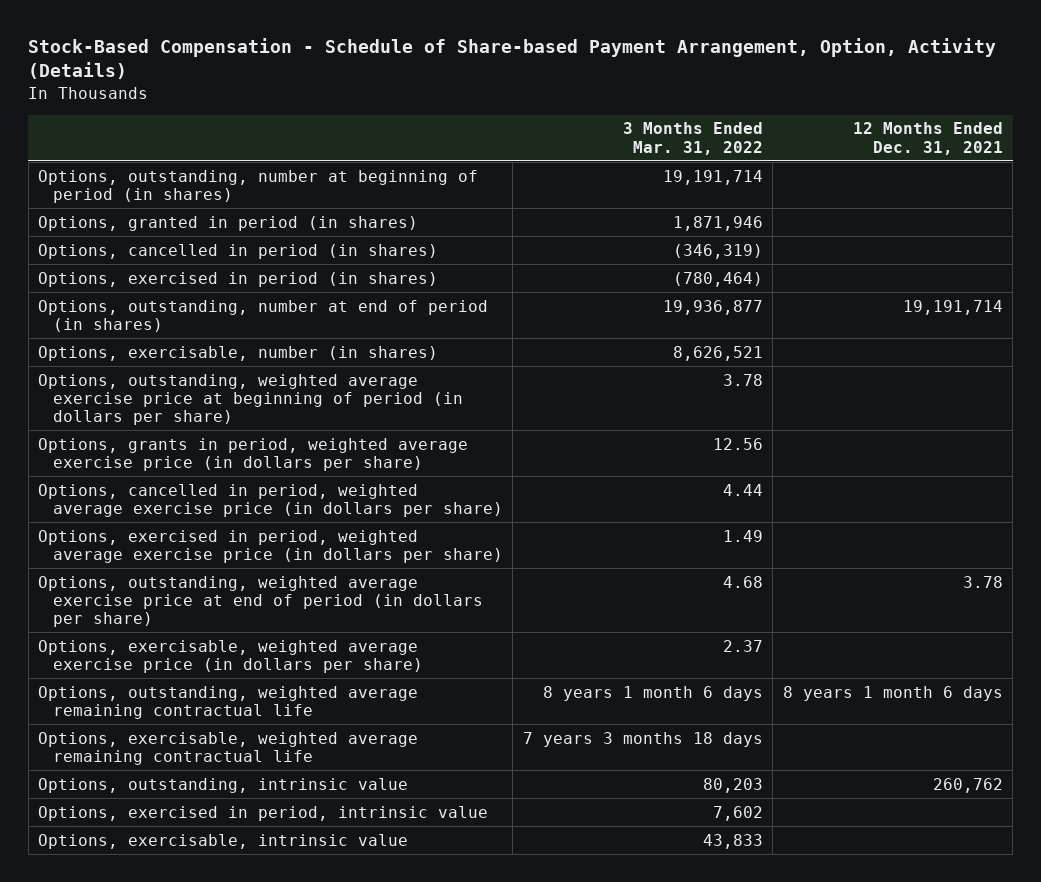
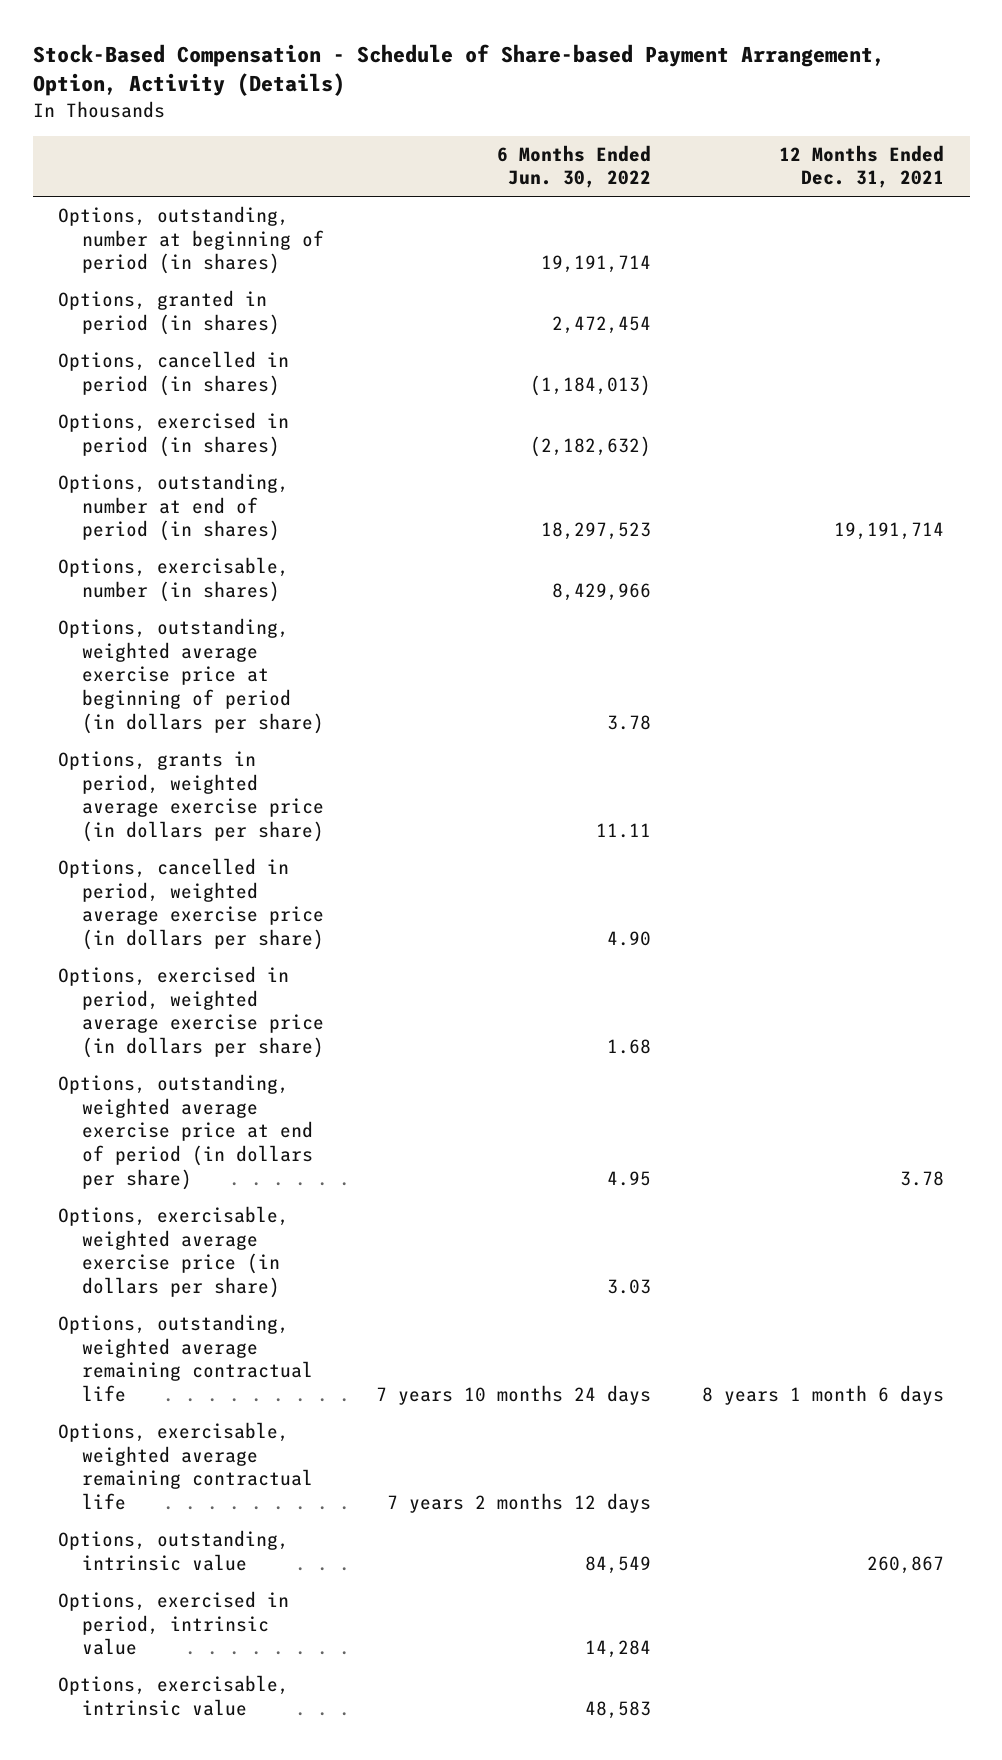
[622,122,763,155] 3 Months Ended Mar. 31, 2022 -> none
none -> [496,144,651,189] 6 Months Ended Jun. 30, 2022
[932,777,1003,793] 260,762 -> [866,1555,944,1574] 260,867

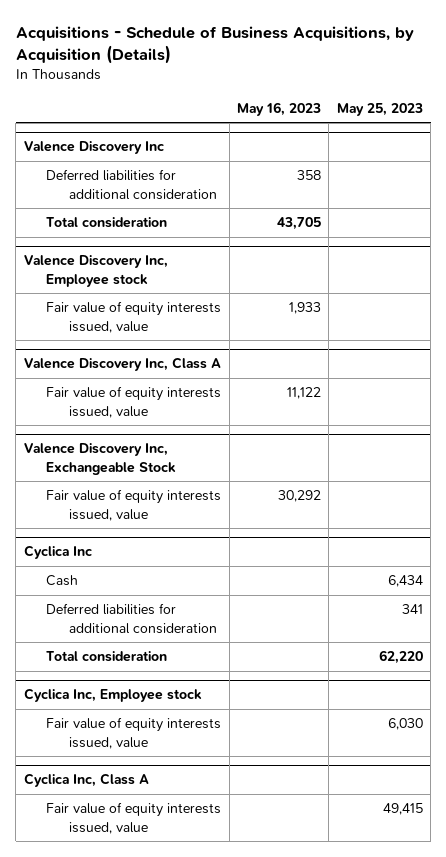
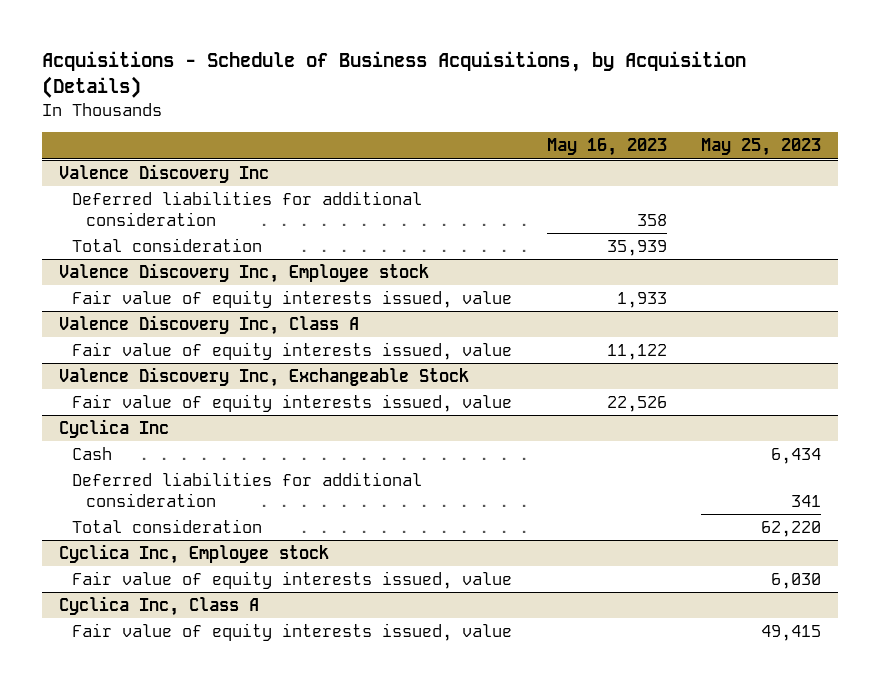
[276,217,321,231] 43,705 -> [606,239,667,256] 35,939
[277,490,321,503] 30,292 -> [606,395,667,412] 22,526

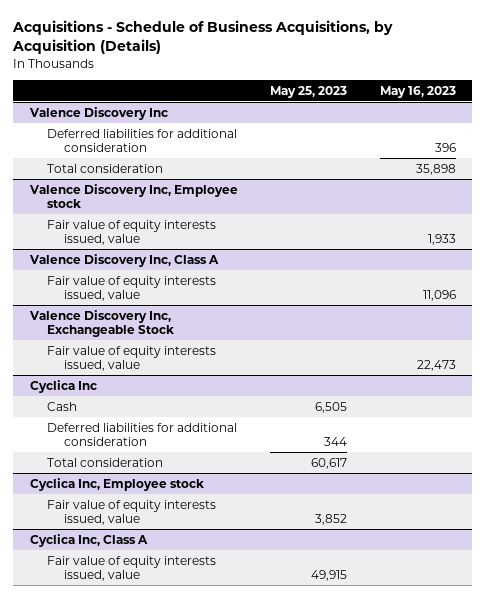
[636,213,667,226] 358 -> [435,143,457,153] 396
[606,239,667,256] 35,939 -> [416,163,457,175] 35,898
[606,343,667,360] 11,122 -> [423,290,457,302] 11,096
[606,395,667,412] 22,526 -> [417,360,457,372] 22,473
[770,447,821,464] 6,434 -> [315,401,348,413] 6,505
[790,494,821,507] 341 -> [324,437,348,447] 344
[760,520,821,537] 62,220 -> [311,457,348,469] 60,617
[770,572,821,589] 6,030 -> [315,514,348,526] 3,852
[760,624,821,641] 49,415 -> [311,570,348,582] 49,915

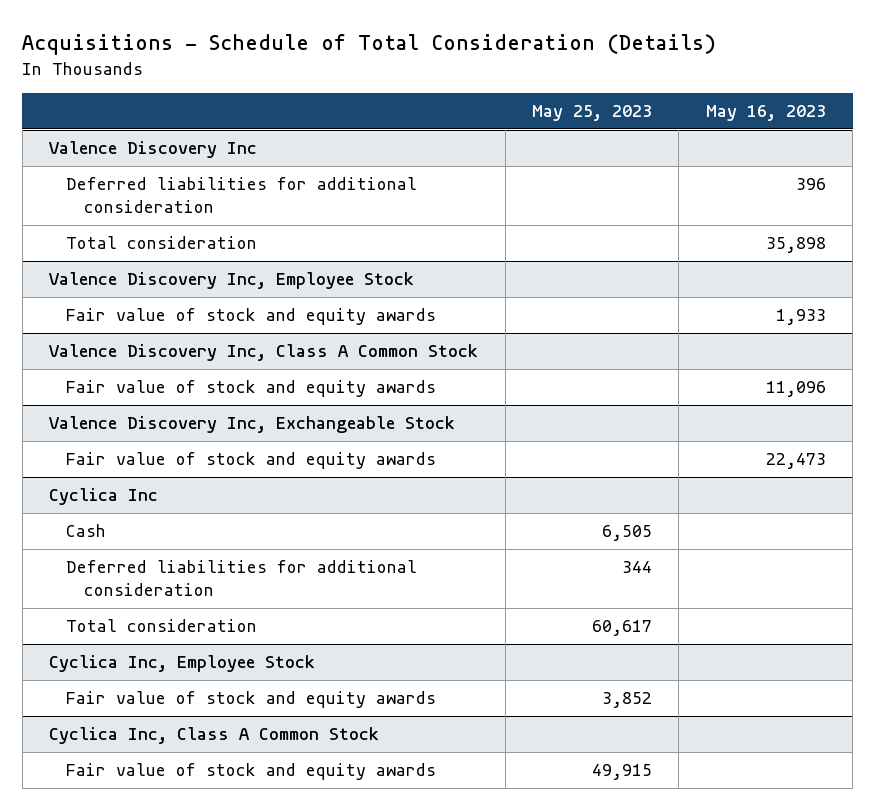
[12,20,394,55] Acquisitions - Schedule of Business Acquisitions, by Acquisition (Details) -> [22,34,717,56] Acquisitions - Schedule of Total Consideration (Details)
[28,183,238,209] Valence Discovery Inc, Employee stock -> [49,272,415,290] Valence Discovery Inc, Employee Stock
[46,219,216,246] Fair value of equity interests issued, value -> [66,308,437,326] Fair value of stock and equity awards
[28,253,219,267] Valence Discovery Inc, Class A -> [49,344,479,362] Valence Discovery Inc, Class A Common Stock
[46,275,216,302] Fair value of equity interests issued, value -> [66,380,437,398] Fair value of stock and equity awards
[46,345,216,372] Fair value of equity interests issued, value -> [66,452,437,470] Fair value of stock and equity awards
[29,477,204,491] Cyclica Inc, Employee stock -> [49,655,316,673] Cyclica Inc, Employee Stock
[46,499,216,526] Fair value of equity interests issued, value -> [66,691,437,709] Fair value of stock and equity awards
[29,533,148,547] Cyclica Inc, Class A -> [49,727,380,745] Cyclica Inc, Class A Common Stock
[46,555,216,582] Fair value of equity interests issued, value -> [66,763,437,781] Fair value of stock and equity awards

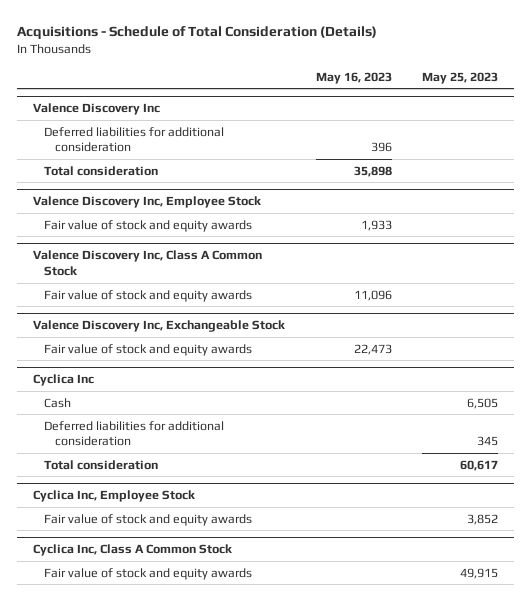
[621,561,652,574] 344 -> [477,436,499,447] 345

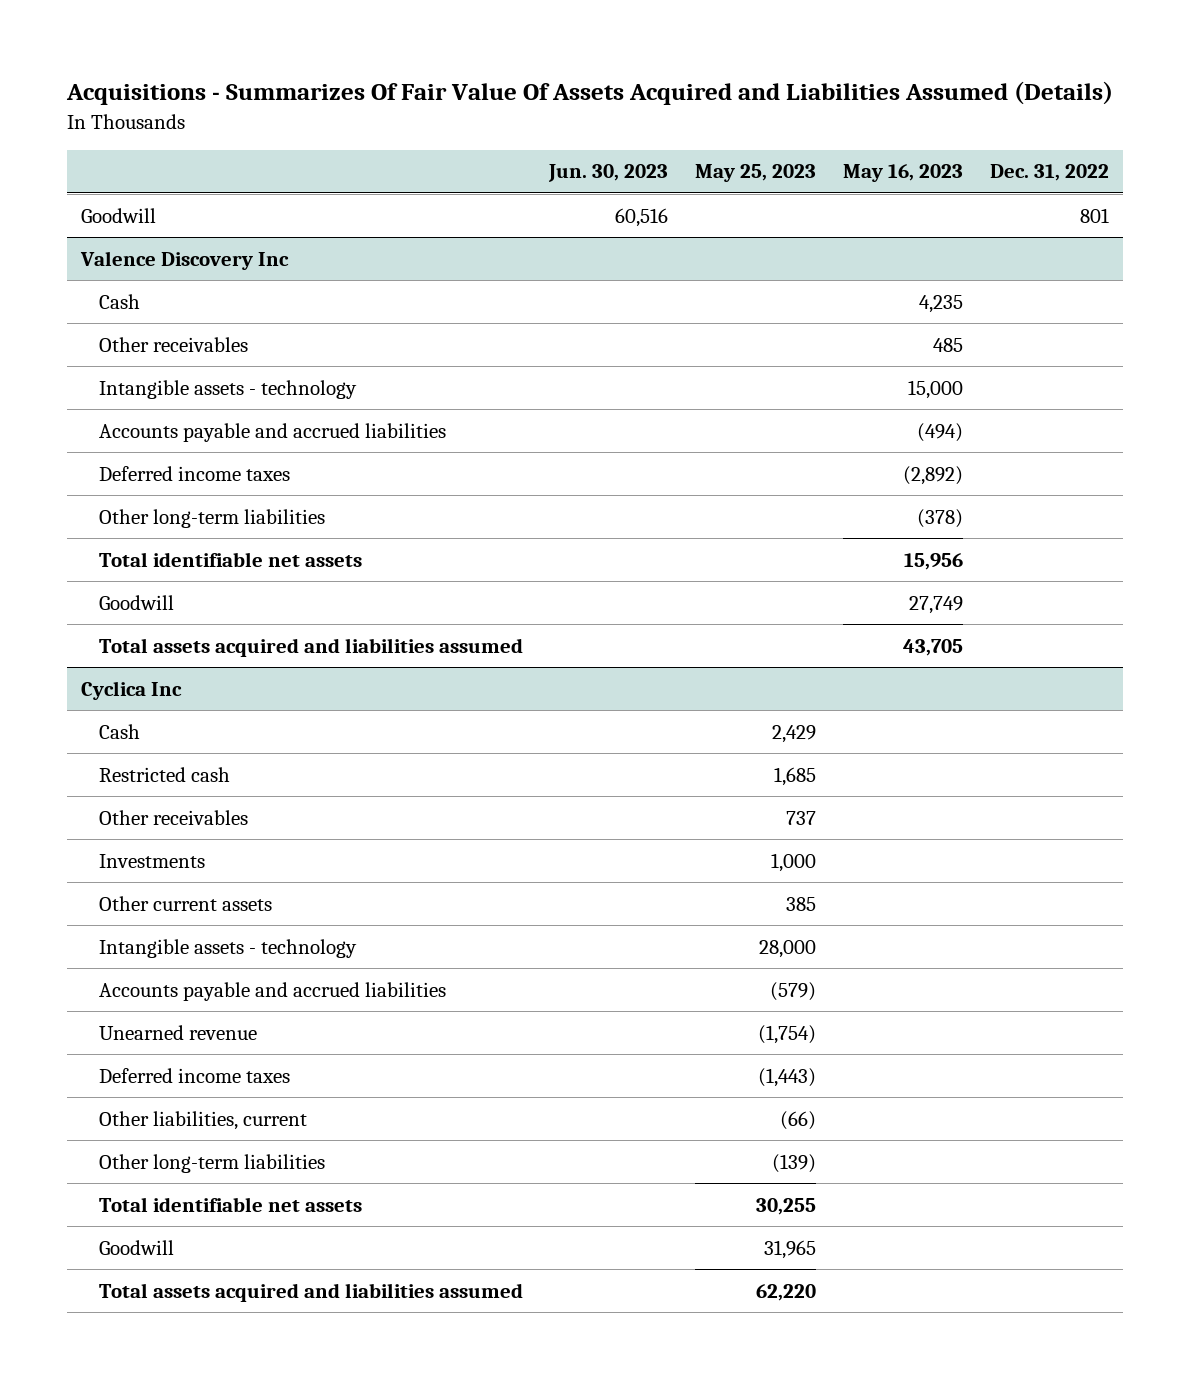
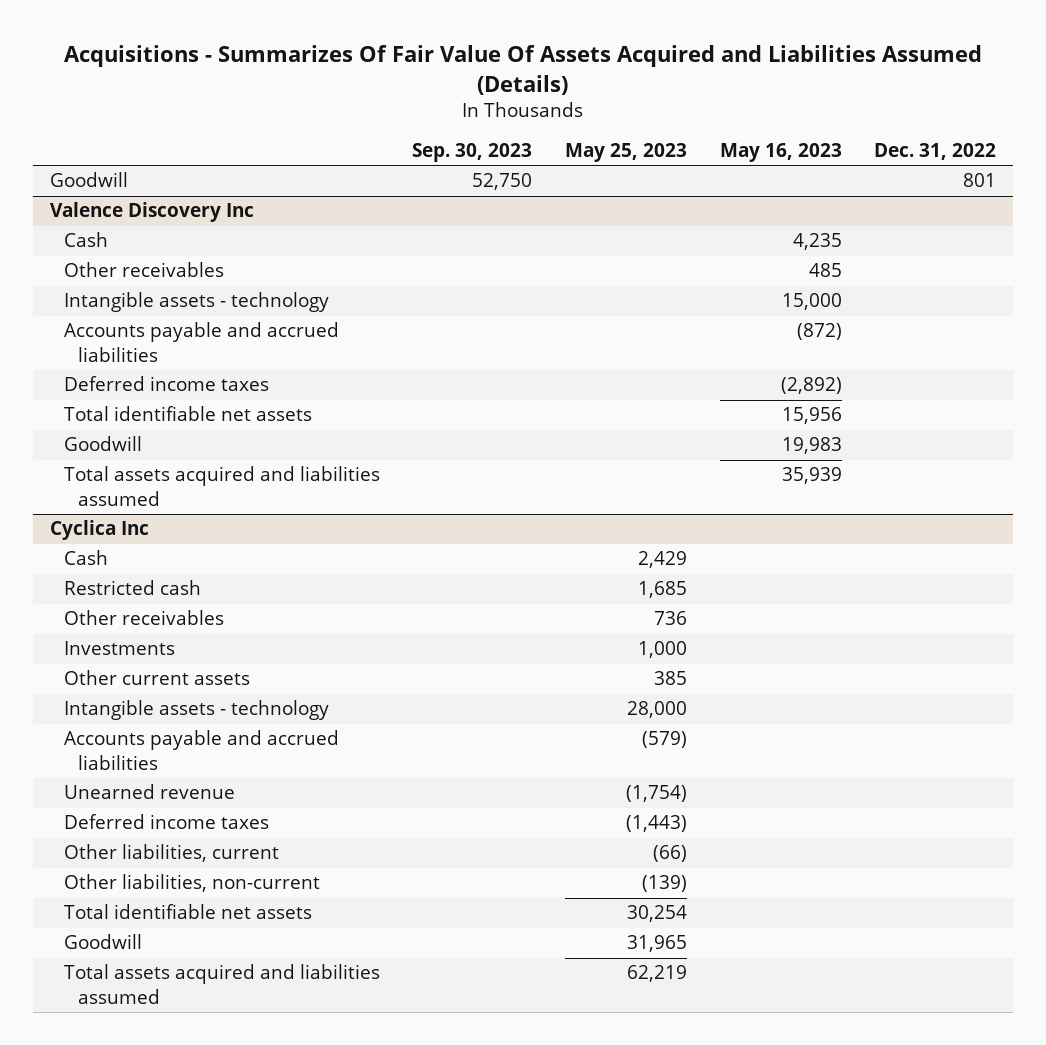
[548,164,669,183] Jun. 30, 2023 -> none
none -> [412,143,533,163] Sep. 30, 2023
[917,422,964,442] (494) -> [796,323,842,341] (872)
[98,508,325,528] Other long-term liabilities -> none
[909,595,964,614] 27,749 -> [781,437,842,455] 19,983
[903,638,964,656] 43,705 -> [781,467,842,485] 35,939
[786,810,817,825] 737 -> [654,611,688,626] 736
[98,1153,325,1173] Other long-term liabilities -> [63,874,320,893] Other liabilities, non-current
[756,1197,817,1215] 30,255 -> [627,905,688,923] 30,254
[756,1283,817,1301] 62,220 -> [627,965,688,983] 62,219

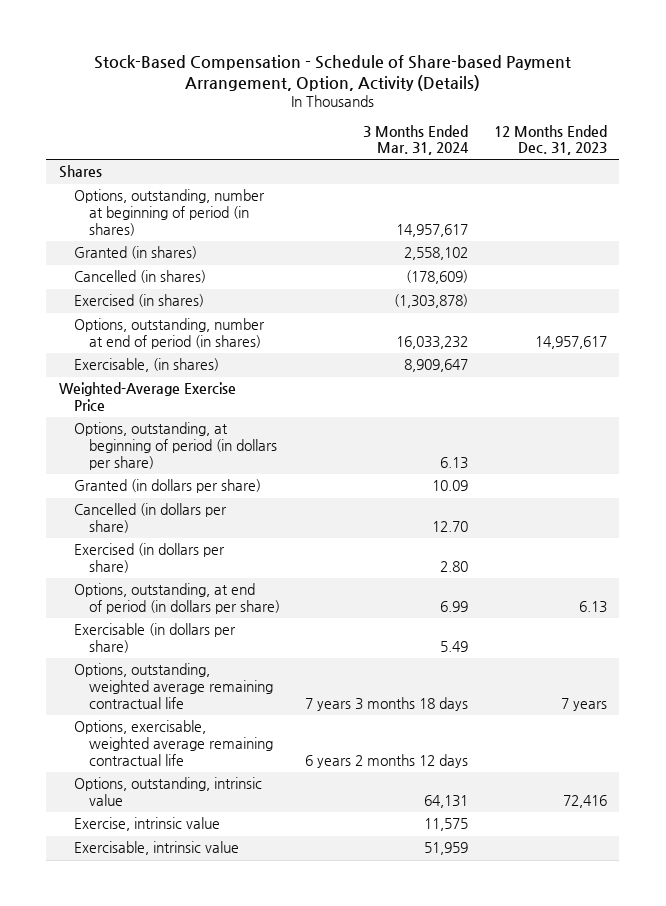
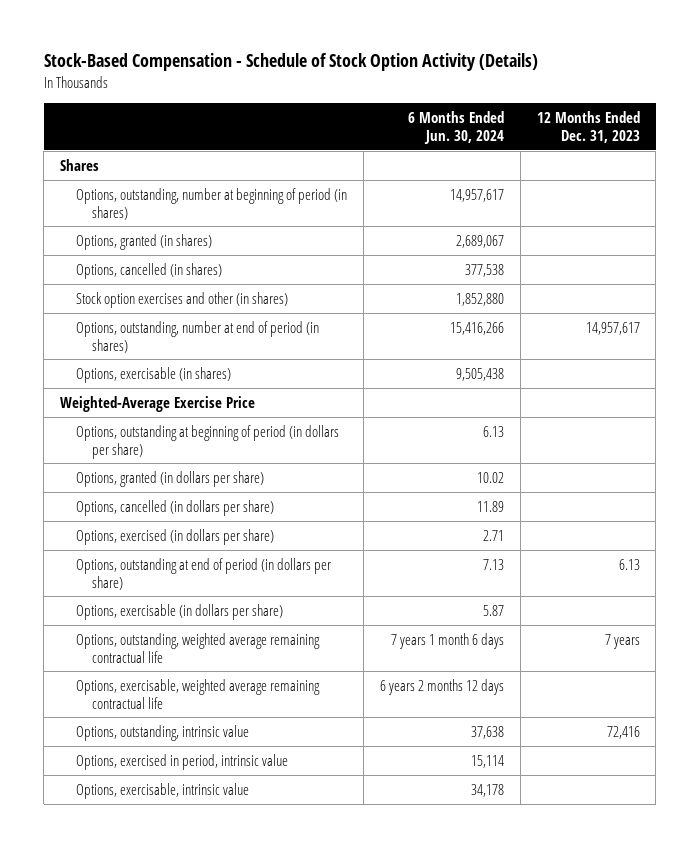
[93,55,571,91] Stock-Based Compensation - Schedule of Share-based Payment Arrangement, Option, Activity (Details) -> [43,53,538,72] Stock-Based Compensation - Schedule of Stock Option Activity (Details)
[363,124,470,156] 3 Months Ended Mar. 31, 2024 -> none
none -> [407,110,504,144] 6 Months Ended Jun. 30, 2024
[73,246,197,260] Granted (in shares) -> [76,233,213,250] Options, granted (in shares)
[73,270,206,284] Cancelled (in shares) -> [76,262,223,279] Options, cancelled (in shares)
[73,294,204,308] Exercised (in shares) -> [76,291,289,308] Stock option exercises and other (in shares)
[73,358,219,373] Exercisable, (in shares) -> [76,366,232,383] Options, exercisable (in shares)
[73,422,277,470] Options, outstanding, at beginning of period (in dollars per share) -> [76,424,340,459] Options, outstanding at beginning of period (in dollars per share)
[73,479,261,494] Granted (in dollars per share) -> [76,470,265,487] Options, granted (in dollars per share)
[73,503,227,534] Cancelled (in dollars per share) -> [76,499,275,516] Options, cancelled (in dollars per share)
[73,543,225,574] Exercised (in dollars per share) -> [76,528,275,545] Options, exercised (in dollars per share)
[73,583,280,615] Options, outstanding, at end of period (in dollars per share) -> [76,557,332,590] Options, outstanding at end of period (in dollars per share)
[73,623,236,654] Exercisable (in dollars per share) -> [76,603,284,620] Options, exercisable (in dollars per share)
[73,817,220,832] Exercise, intrinsic value -> [76,753,289,770] Options, exercised in period, intrinsic value
[73,841,239,856] Exercisable, intrinsic value -> [76,782,250,799] Options, exercisable, intrinsic value

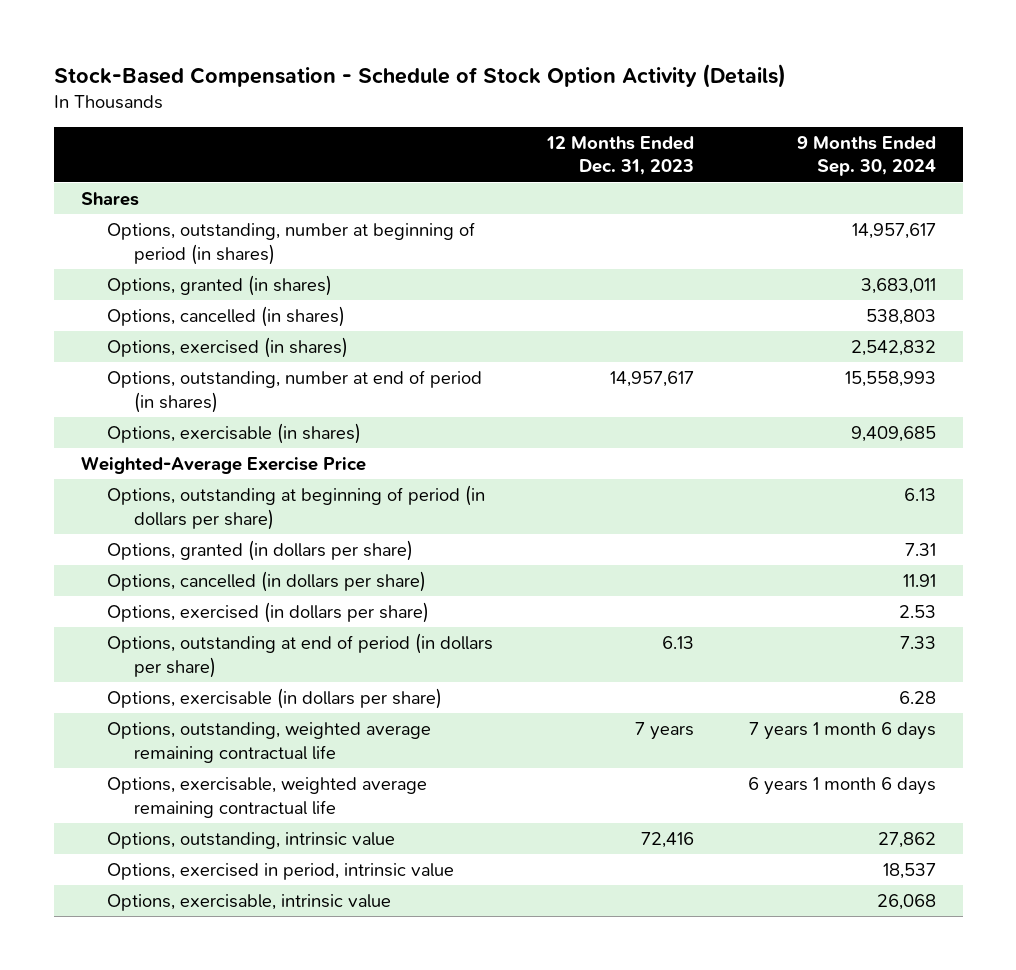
[407,110,504,144] 6 Months Ended Jun. 30, 2024 -> none
none -> [796,135,936,177] 9 Months Ended Sep. 30, 2024
[76,291,289,308] Stock option exercises and other (in shares) -> [107,336,349,358] Options, exercised (in shares)

